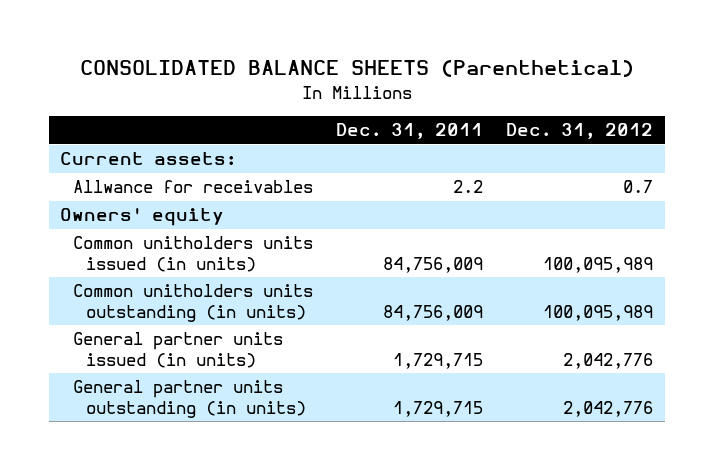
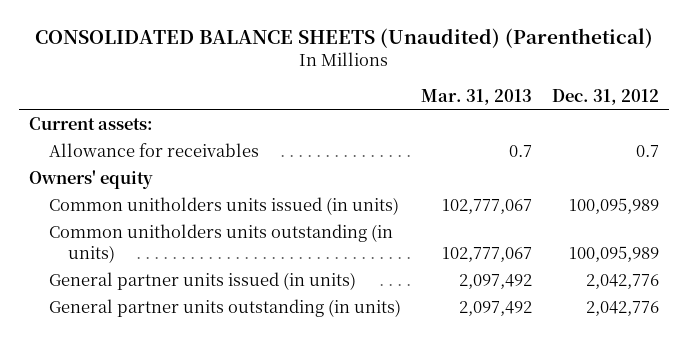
[79,60,634,78] CONSOLIDATED BALANCE SHEETS (Parenthetical) -> [34,28,653,49] CONSOLIDATED BALANCE SHEETS (Unaudited) (Parenthetical)
[336,123,484,140] Dec. 31, 2011 -> none
none -> [420,89,532,106] Mar. 31, 2013
[73,180,314,194] Allwance for receivables -> [48,143,259,158] Allowance for receivables

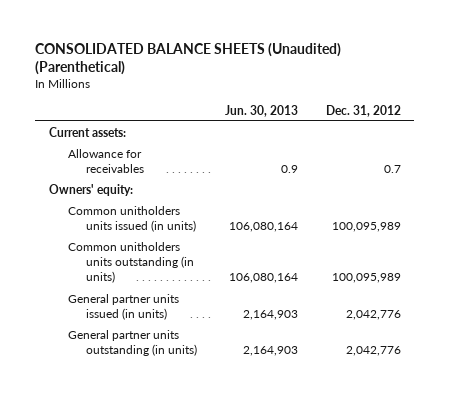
[420,89,532,106] Mar. 31, 2013 -> none
none -> [224,104,298,117] Jun. 30, 2013
[29,170,154,190] Owners' equity -> [48,183,133,196] Owners' equity:

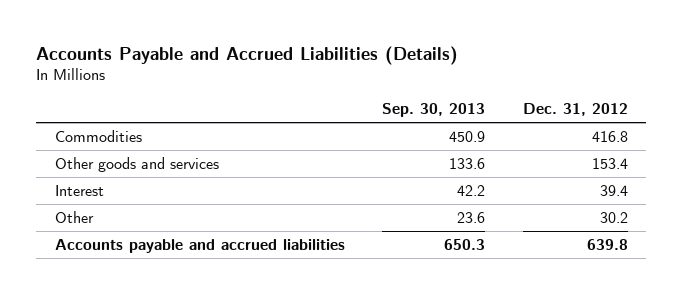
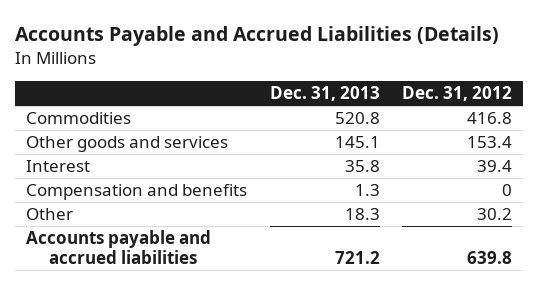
[382,103,486,118] Sep. 30, 2013 -> none
none -> [269,86,380,102] Dec. 31, 2013
none -> [26,184,248,201] Compensation and benefits

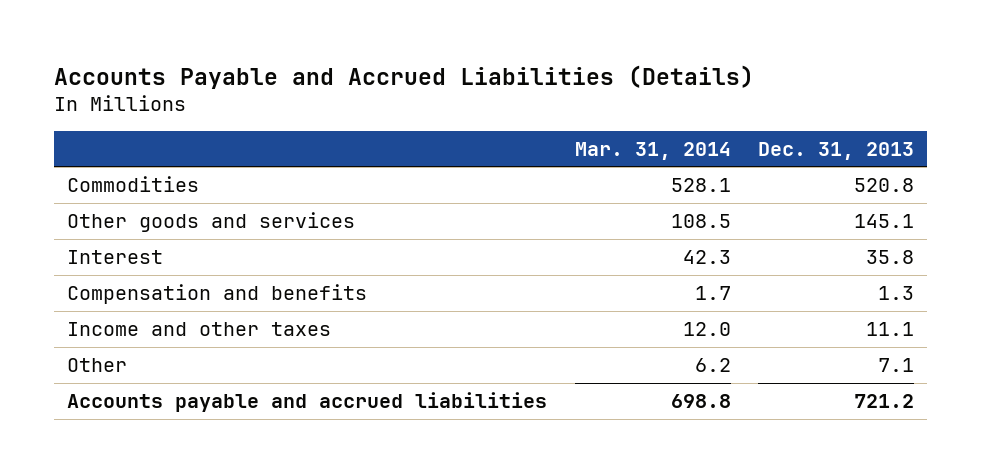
[401,86,512,102] Dec. 31, 2012 -> none
none -> [574,141,731,160] Mar. 31, 2014
none -> [67,321,332,336] Income and other taxes
[344,208,380,221] 18.3 -> [877,357,914,372] 7.1

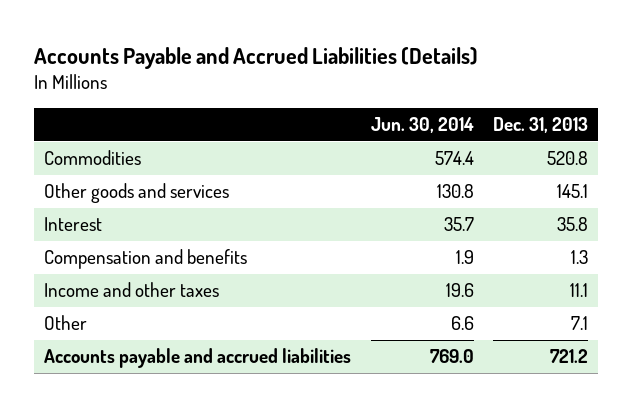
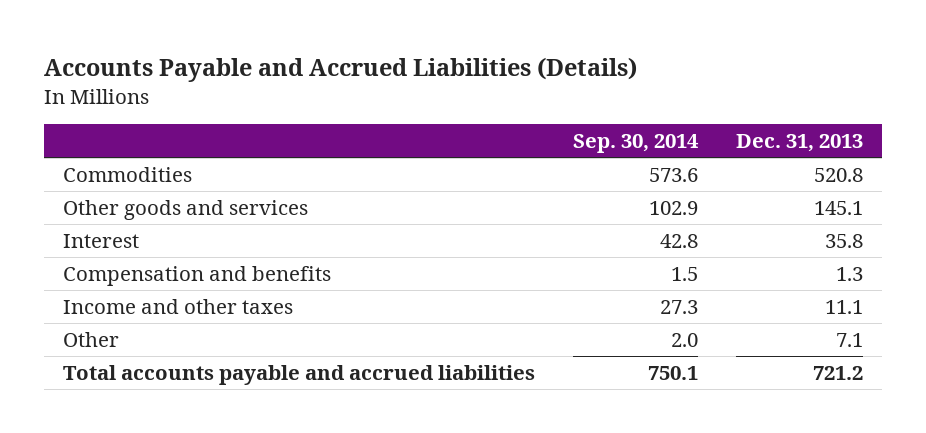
[370,117,474,134] Jun. 30, 2014 -> none
none -> [572,134,699,154] Sep. 30, 2014
[43,348,351,369] Accounts payable and accrued liabilities -> [62,364,535,385] Total accounts payable and accrued liabilities

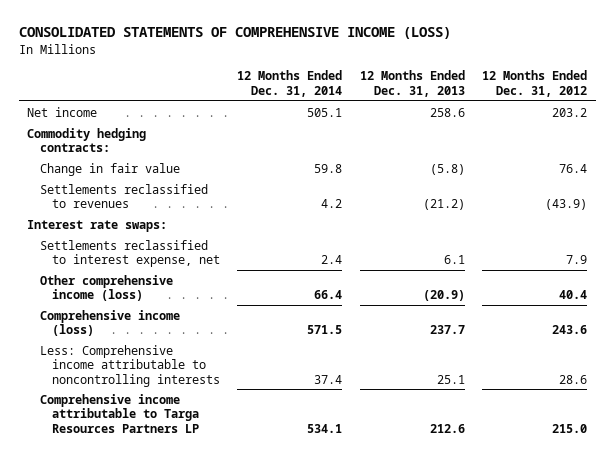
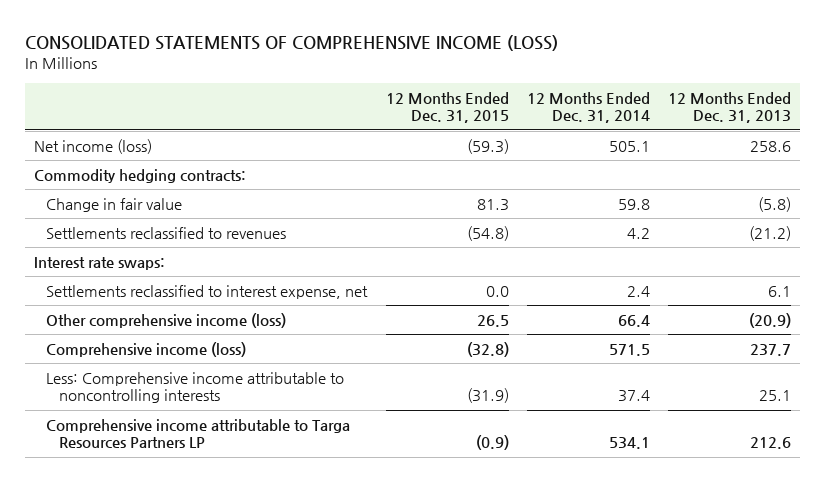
[482,70,588,97] 12 Months Ended Dec. 31, 2012 -> none
none -> [385,91,509,124] 12 Months Ended Dec. 31, 2015
[27,106,98,117] Net income -> [33,138,152,154] Net income (loss)

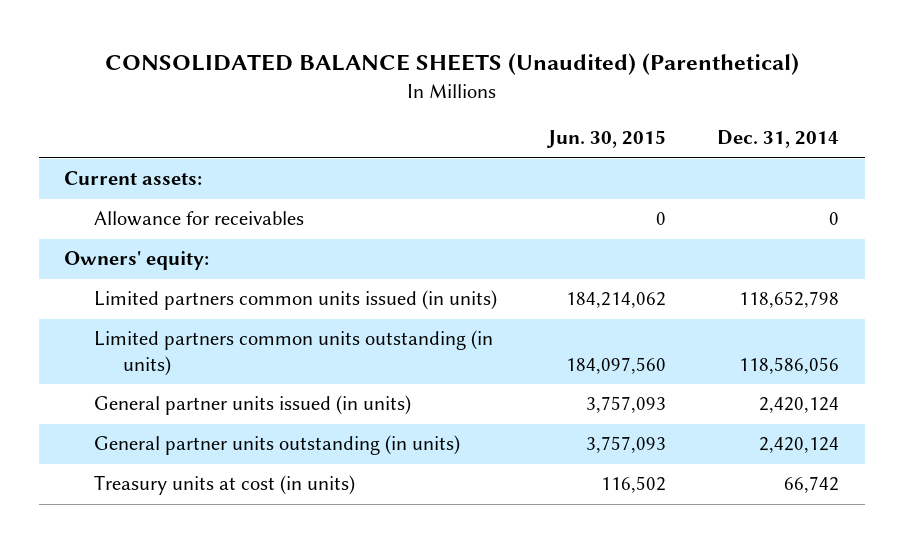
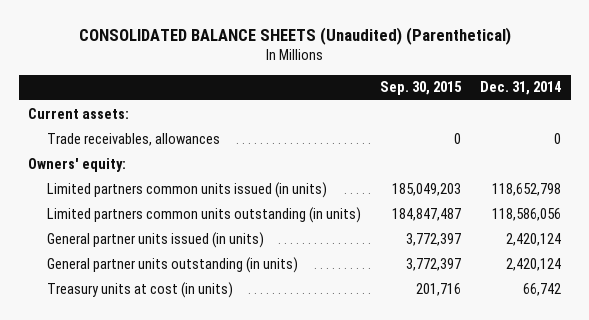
[545,130,666,149] Jun. 30, 2015 -> none
none -> [380,81,463,96] Sep. 30, 2015
[93,211,304,227] Allowance for receivables -> [47,132,221,146] Trade receivables, allowances

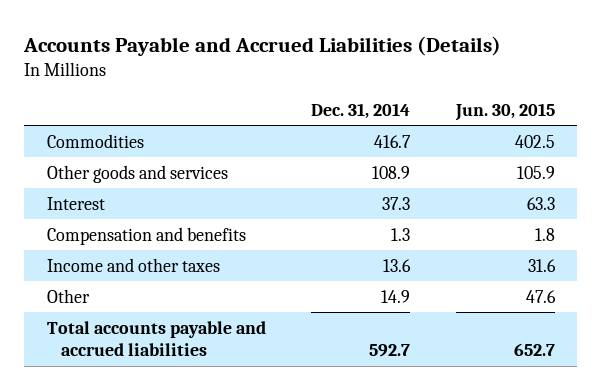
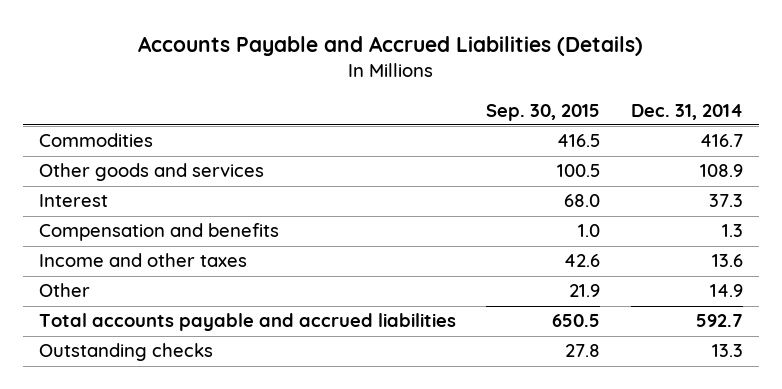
[454,102,555,121] Jun. 30, 2015 -> none
none -> [486,103,601,121] Sep. 30, 2015
none -> [38,343,213,362] Outstanding checks

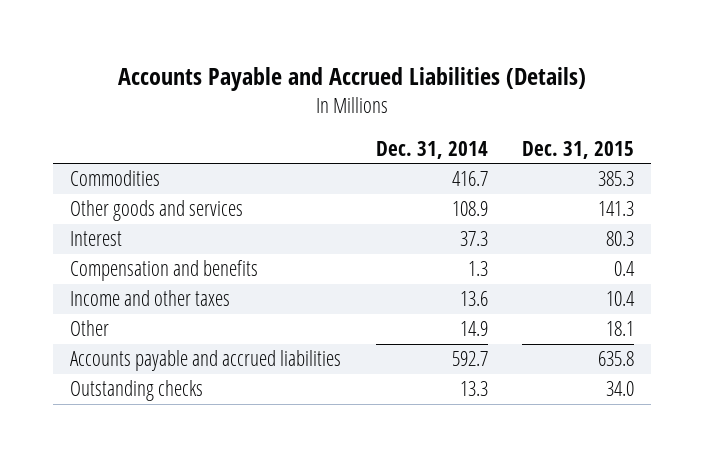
[486,103,601,121] Sep. 30, 2015 -> none
none -> [521,140,634,159] Dec. 31, 2015
[38,313,456,332] Total accounts payable and accrued liabilities -> [70,350,342,372] Accounts payable and accrued liabilities

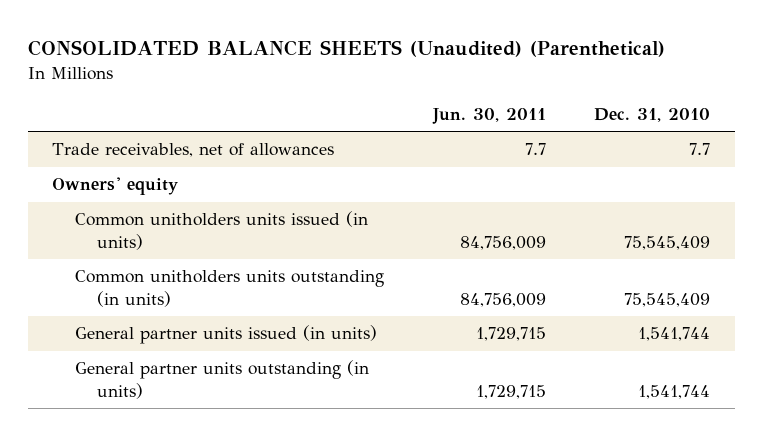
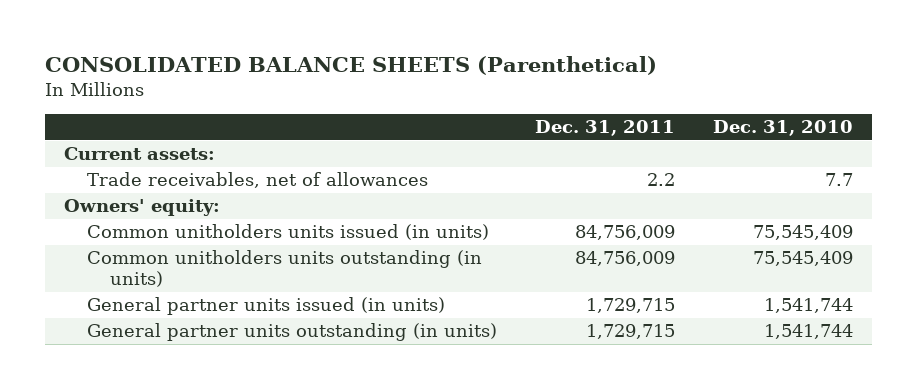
[28,40,666,58] CONSOLIDATED BALANCE SHEETS (Unaudited) (Parenthetical) -> [44,56,657,76] CONSOLIDATED BALANCE SHEETS (Parenthetical)
[431,107,546,124] Jun. 30, 2011 -> none
none -> [534,120,675,137] Dec. 31, 2011
none -> [63,147,215,161] Current assets:
[52,177,179,196] Owners' equity -> [63,199,220,217] Owners' equity:

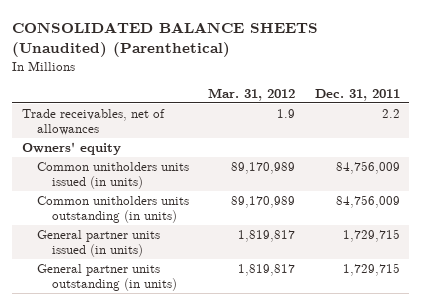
[44,56,657,76] CONSOLIDATED BALANCE SHEETS (Parenthetical) -> [12,21,319,58] CONSOLIDATED BALANCE SHEETS (Unaudited) (Parenthetical)
[712,120,853,137] Dec. 31, 2010 -> none
none -> [208,88,296,102] Mar. 31, 2012
[63,147,215,161] Current assets: -> none
[63,199,220,217] Owners' equity: -> [22,141,122,155] Owners' equity

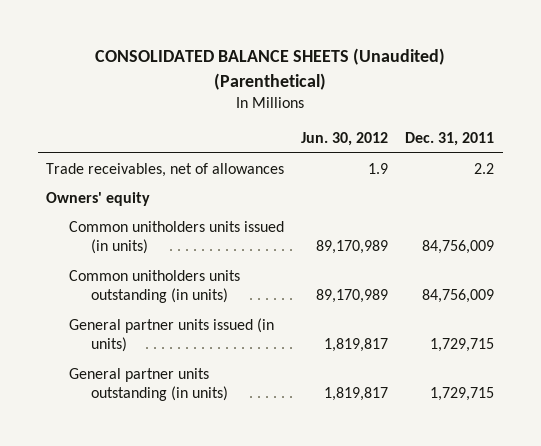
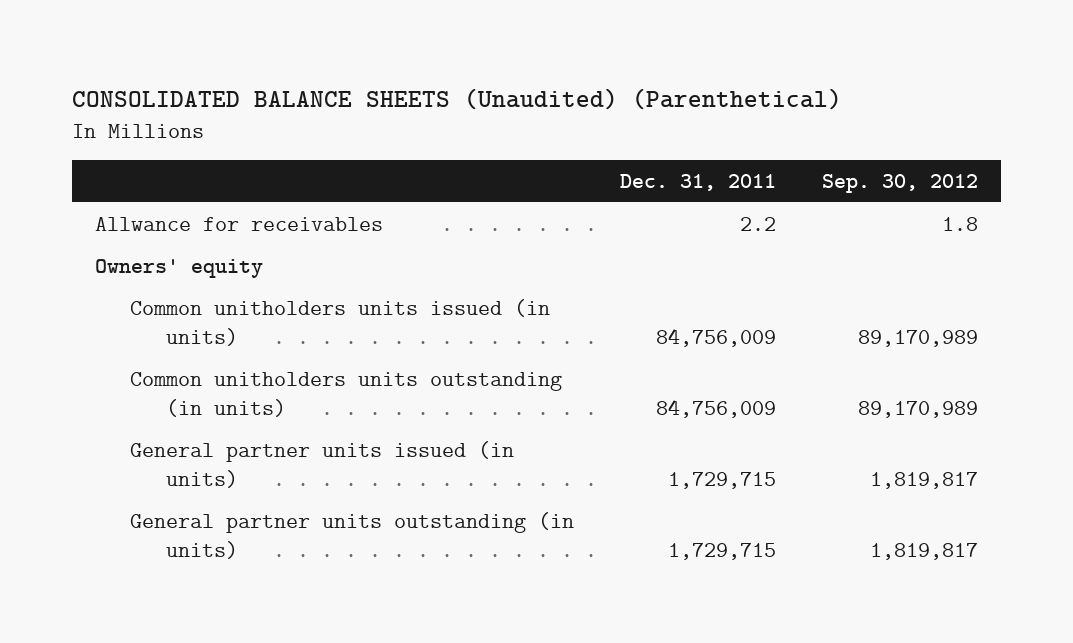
[301,132,389,147] Jun. 30, 2012 -> none
none -> [822,173,979,193] Sep. 30, 2012
[46,162,285,177] Trade receivables, net of allowances -> [95,216,384,231] Allwance for receivables

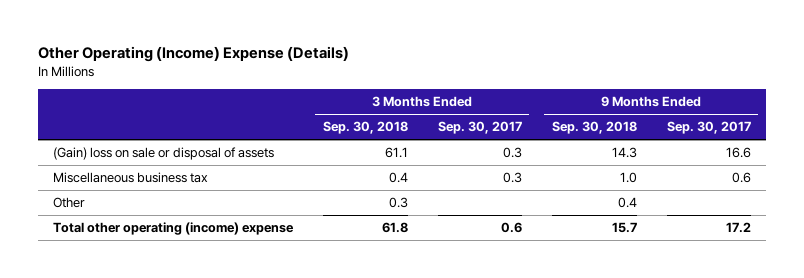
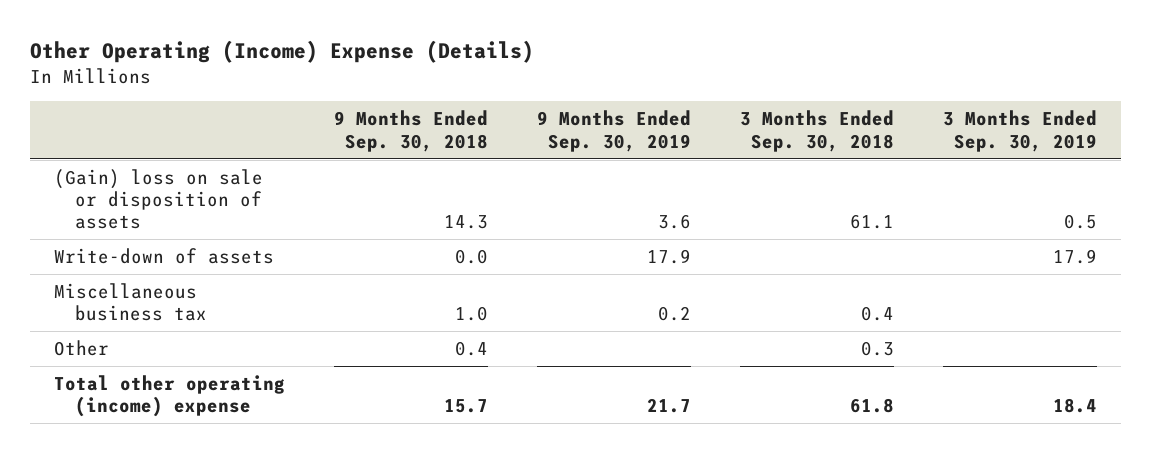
[437,121,522,135] Sep. 30, 2017 -> none
[666,121,751,135] Sep. 30, 2017 -> none
none -> [536,110,691,152] 9 Months Ended Sep. 30, 2019
none -> [942,110,1097,152] 3 Months Ended Sep. 30, 2019
[53,147,275,161] (Gain) loss on sale or disposal of assets -> [54,169,264,230] (Gain) loss on sale or disposition of assets
none -> [54,248,275,265] Write-down of assets

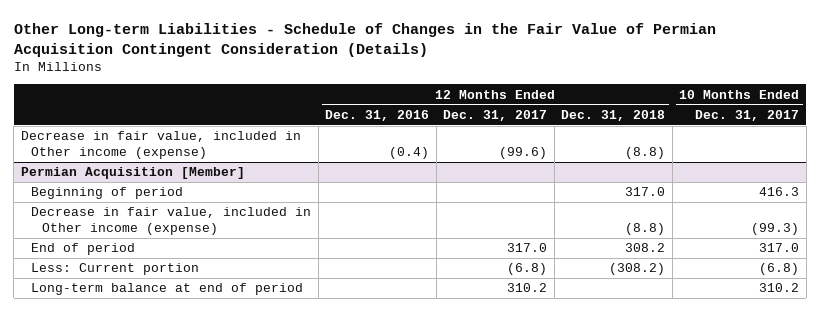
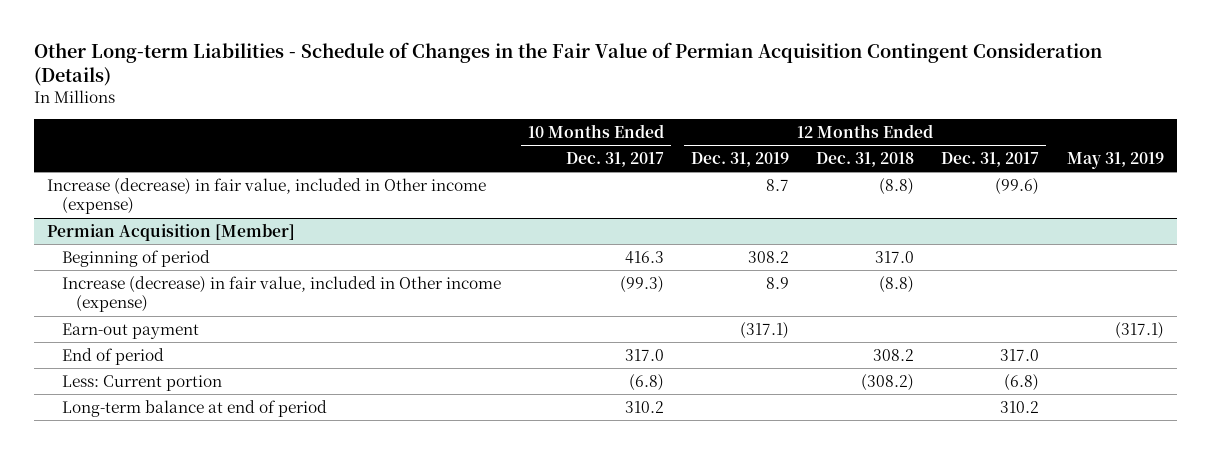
[325,109,430,121] Dec. 31, 2016 -> none
none -> [690,151,789,167] Dec. 31, 2019
none -> [1066,151,1164,169] May 31, 2019
[20,131,301,160] Decrease in fair value, included in Other income (expense) -> [47,177,487,215] Increase (decrease) in fair value, included in Other income (expense)
[31,207,312,236] Decrease in fair value, included in Other income (expense) -> [61,275,501,313] Increase (decrease) in fair value, included in Other income (expense)
none -> [61,322,199,339] Earn-out payment

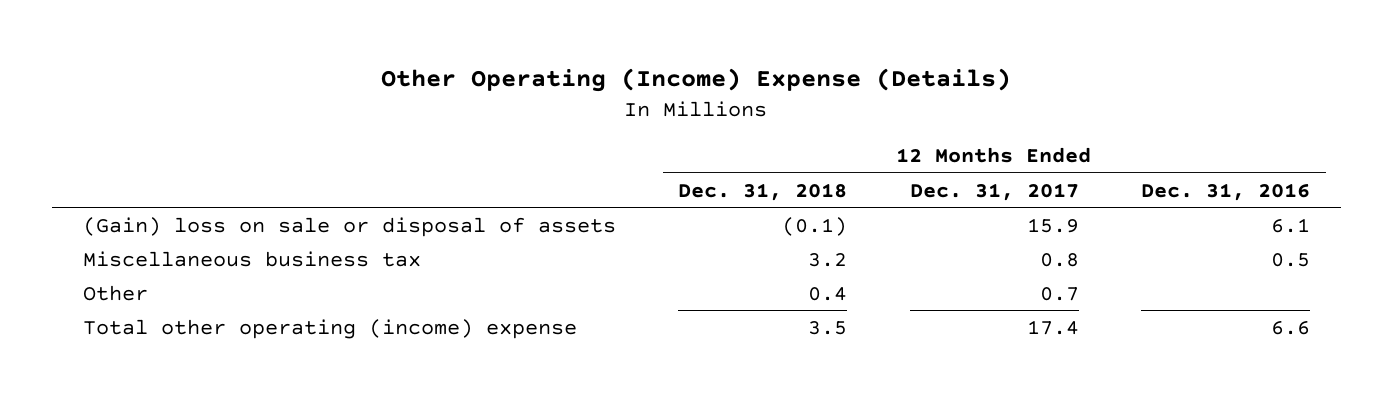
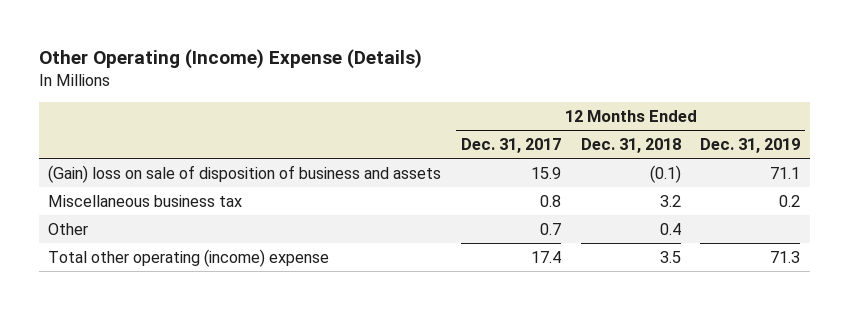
[1140,182,1310,201] Dec. 31, 2016 -> none
none -> [700,138,801,154] Dec. 31, 2019
[83,216,617,237] (Gain) loss on sale or disposal of assets -> [48,164,442,183] (Gain) loss on sale of disposition of business and assets

